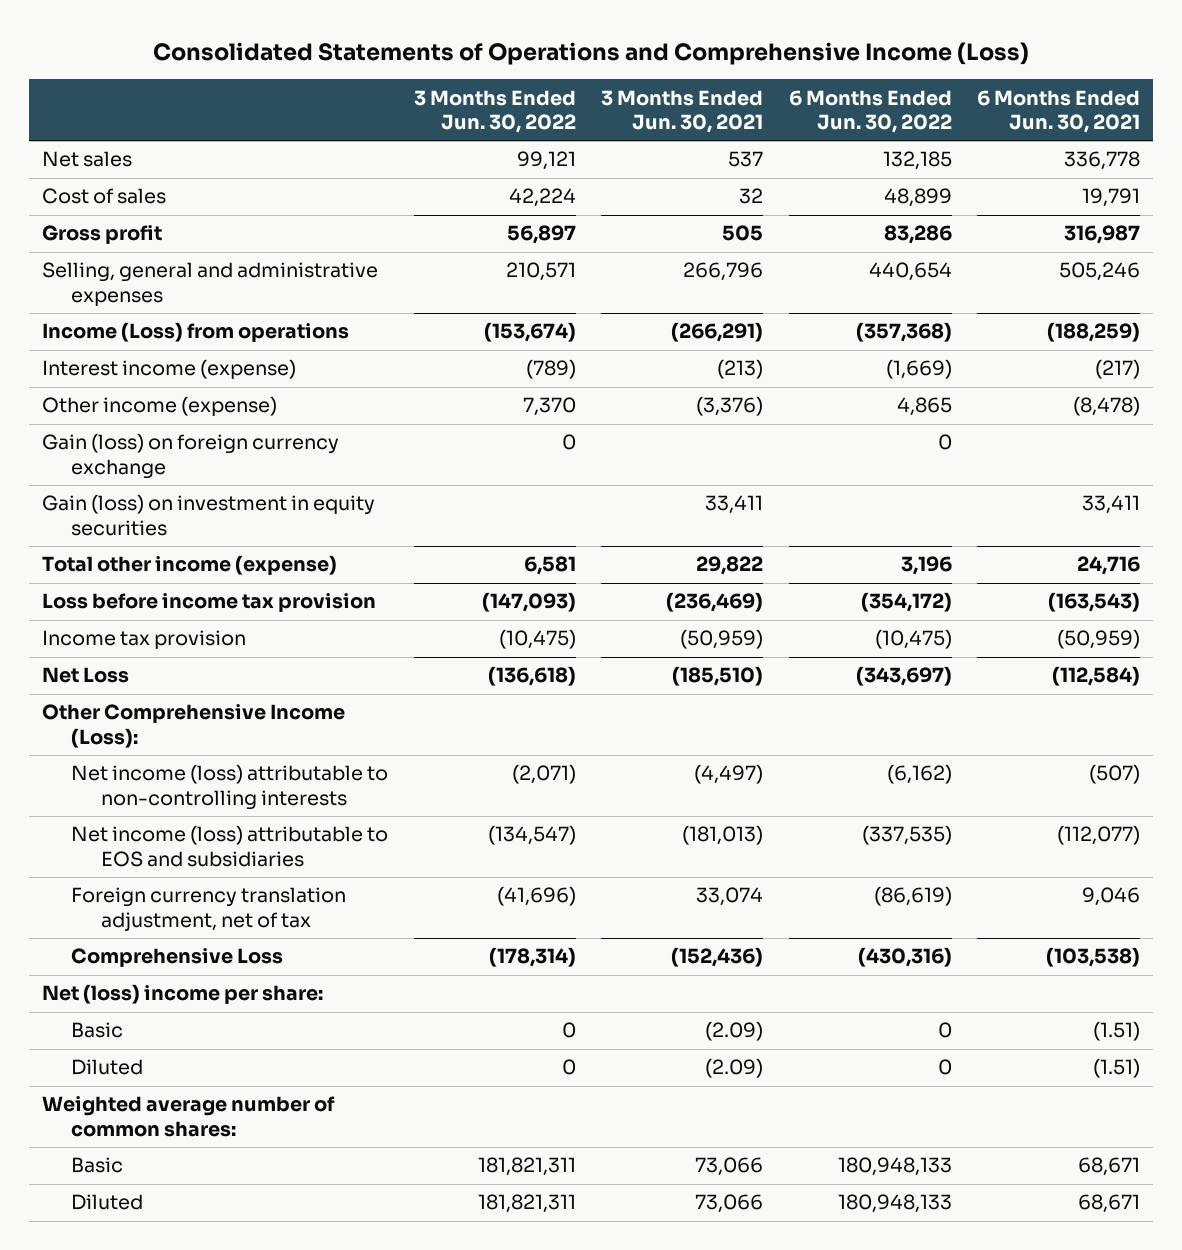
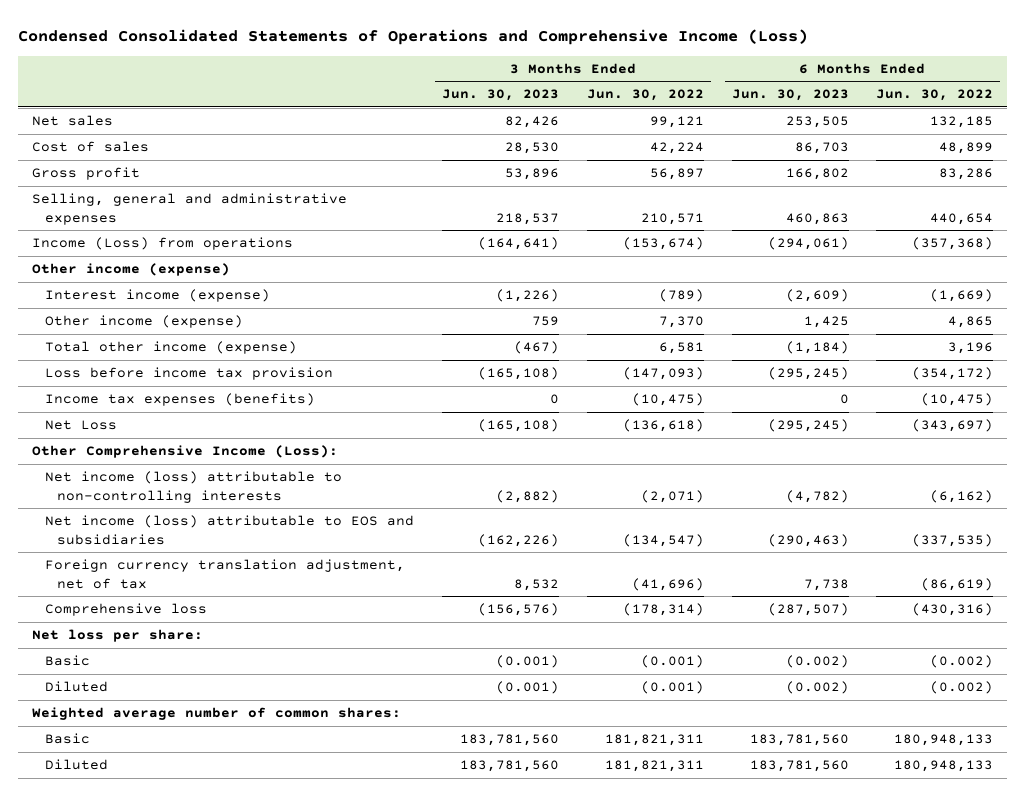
[152,41,1029,65] Consolidated Statements of Operations and Comprehensive Income (Loss) -> [18,28,809,45] Condensed Consolidated Statements of Operations and Comprehensive Income (Loss)
[601,89,764,134] 3 Months Ended Jun. 30, 2021 -> none
[976,89,1140,134] 6 Months Ended Jun. 30, 2021 -> none
none -> [441,89,559,102] Jun. 30, 2023
none -> [731,89,849,102] Jun. 30, 2023
none -> [32,263,231,277] Other income (expense)
[41,433,339,479] Gain (loss) on foreign currency exchange -> none
[41,494,375,536] Gain (loss) on investment in equity securities -> none
[41,630,246,650] Income tax provision -> [44,393,315,407] Income tax expenses (benefits)
[71,948,284,968] Comprehensive Loss -> [44,603,207,617] Comprehensive loss
[41,984,323,1005] Net (loss) income per share: -> [32,629,204,643] Net loss per share:
[561,1022,576,1039] 0 -> [640,655,704,669] (0.001)
[937,1022,952,1039] 0 -> [930,655,994,669] (0.002)
[561,1059,576,1076] 0 -> [640,681,704,695] (0.001)
[937,1059,952,1076] 0 -> [930,681,994,695] (0.002)

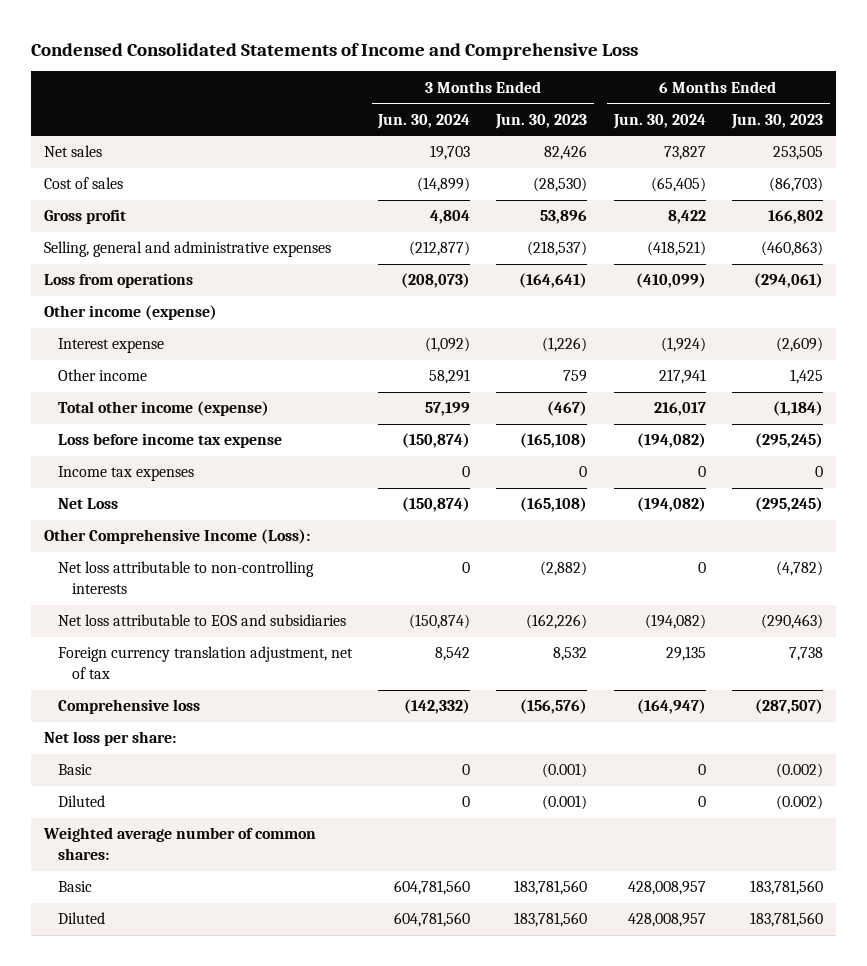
[18,28,809,45] Condensed Consolidated Statements of Operations and Comprehensive Income (Loss) -> [30,42,638,60] Condensed Consolidated Statements of Income and Comprehensive Loss
[586,89,704,102] Jun. 30, 2022 -> none
[876,89,994,102] Jun. 30, 2022 -> none
none -> [377,113,471,129] Jun. 30, 2024
none -> [612,113,706,129] Jun. 30, 2024
[504,142,559,155] 28,530 -> [533,177,588,193] (28,530)
[794,142,849,155] 86,703 -> [768,177,823,193] (86,703)
[495,212,559,225] 218,537 -> [527,241,588,257] (218,537)
[785,212,849,225] 460,863 -> [760,241,823,257] (460,863)
[32,237,294,251] Income (Loss) from operations -> [43,273,193,289] Loss from operations
[44,289,270,303] Interest income (expense) -> [57,338,164,354] Interest expense
[44,315,243,329] Other income (expense) -> [57,369,147,382] Other income
[44,367,333,381] Loss before income tax provision -> [57,433,282,449] Loss before income tax expense
[44,393,315,407] Income tax expenses (benefits) -> [57,466,194,482] Income tax expenses
[44,471,342,503] Net income (loss) attributable to non-controlling interests -> [57,561,314,595] Net loss attributable to non-controlling interests
[44,515,414,545] Net income (loss) attributable to EOS and subsidiaries -> [57,614,346,627] Net loss attributable to EOS and subsidiaries

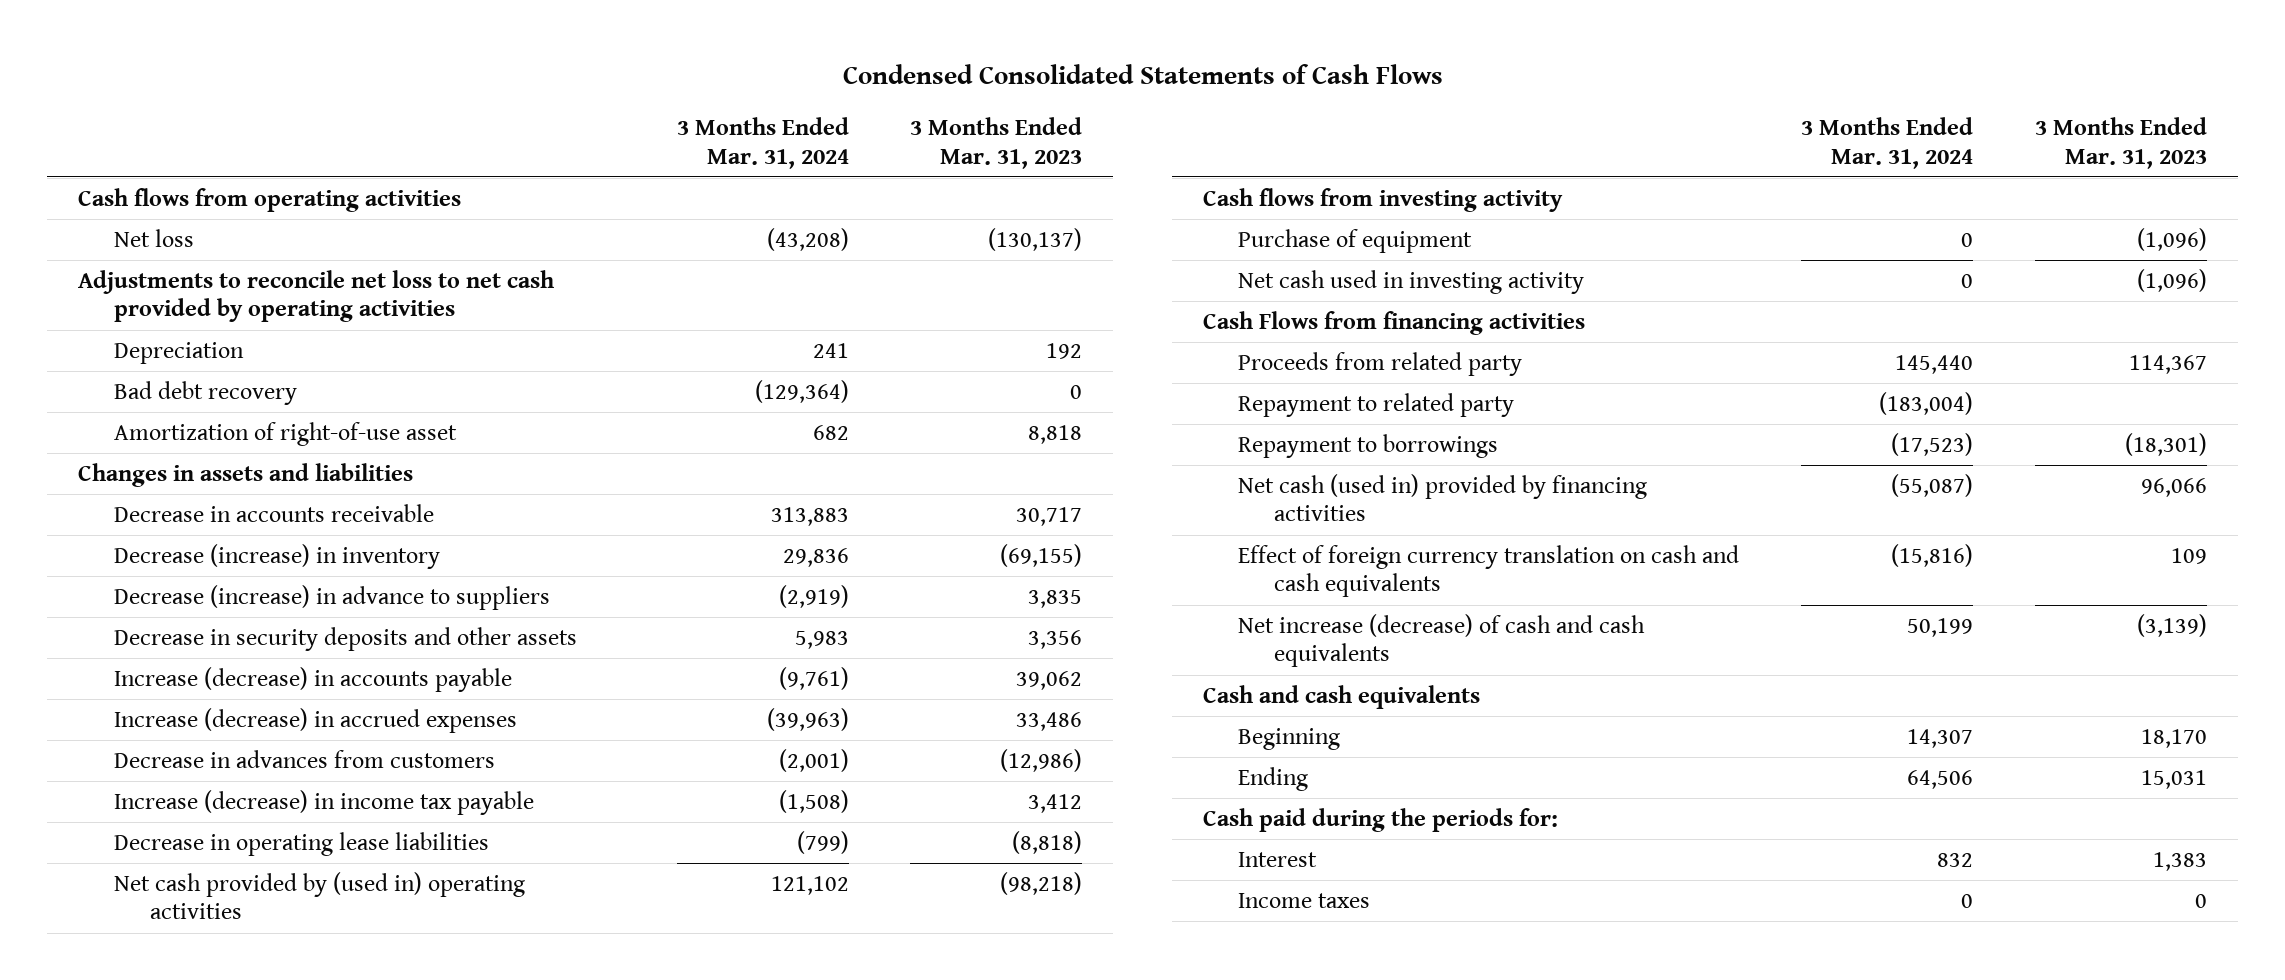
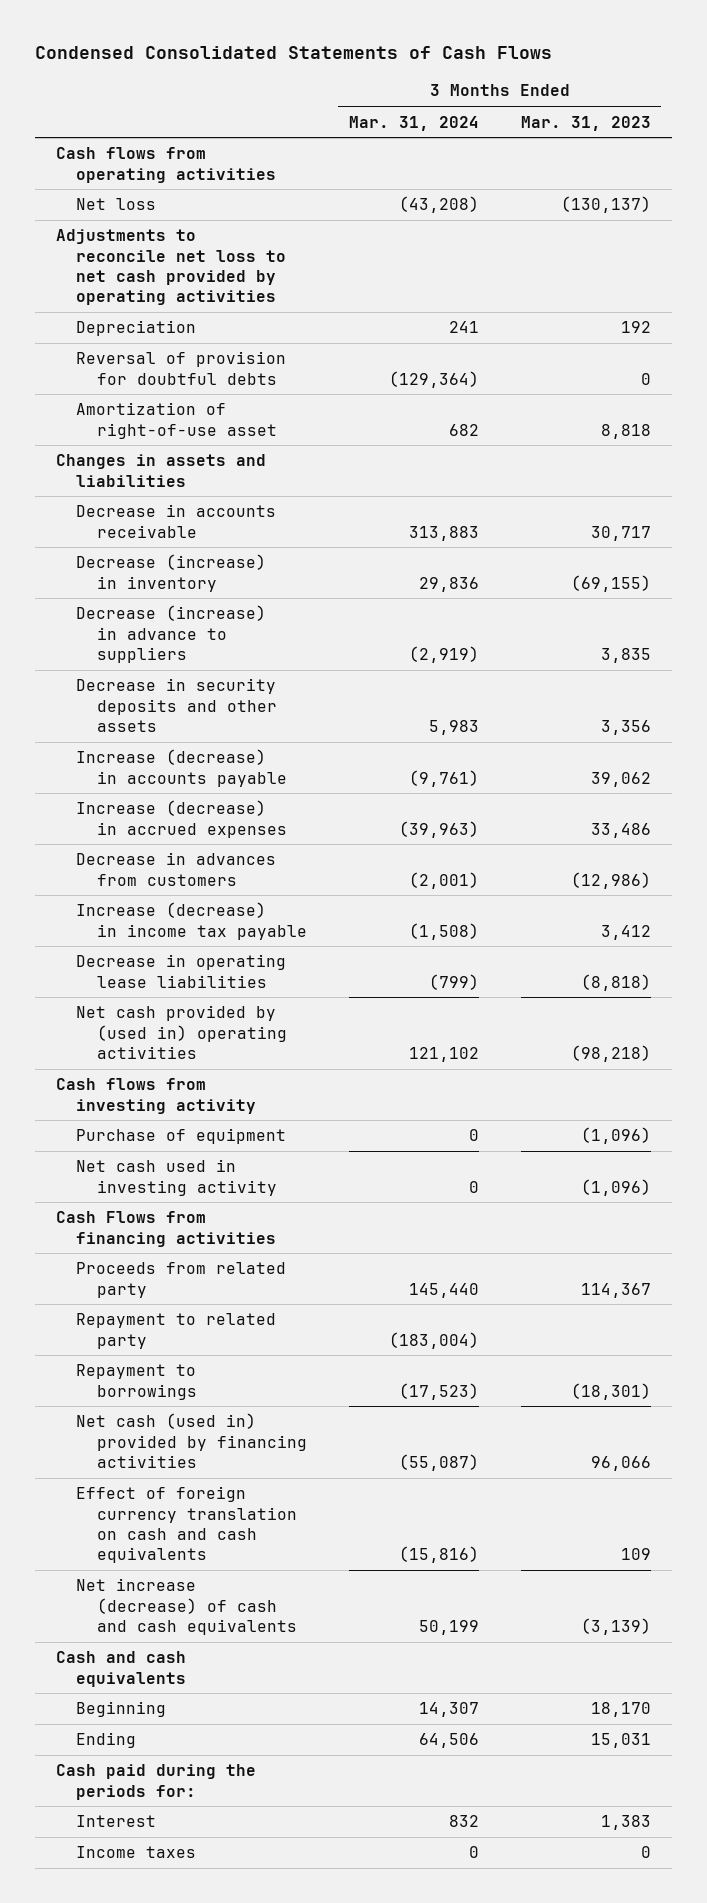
[114,380,298,405] Bad debt recovery -> [76,351,287,385] Reversal of provision for doubtful debts

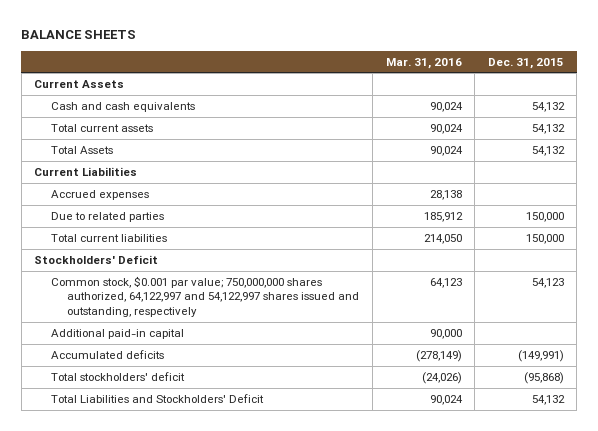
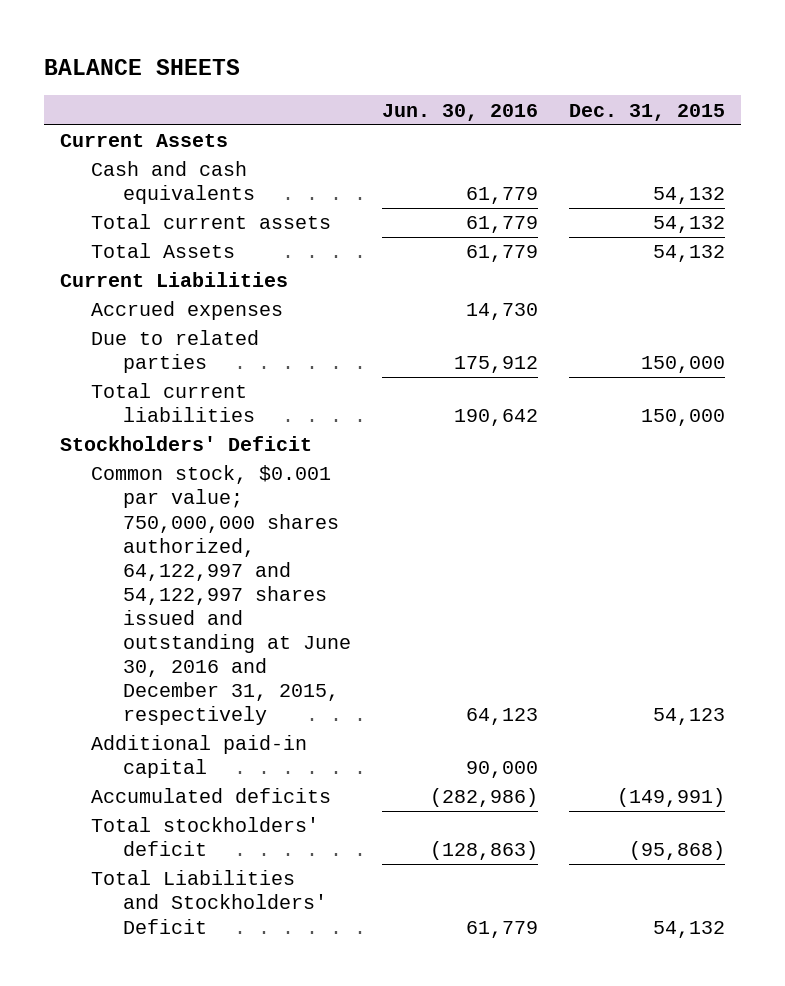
[385,57,462,69] Mar. 31, 2016 -> none
none -> [382,103,539,121] Jun. 30, 2016
[50,275,360,318] Common stock, $0.001 par value; 750,000,000 shares authorized, 64,122,997 and 54,122,997 shares issued and outstanding, respectively -> [91,465,351,726] Common stock, $0.001 par value; 750,000,000 shares authorized, 64,122,997 and 54,122,997 shares issued and outstanding at June 30, 2016 and December 31, 2015, respectively

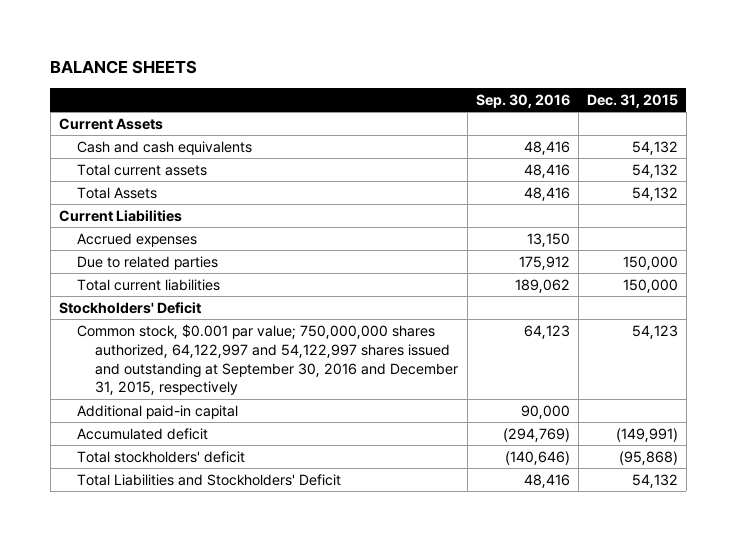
[382,103,539,121] Jun. 30, 2016 -> none
none -> [475,93,570,108] Sep. 30, 2016
[91,465,351,726] Common stock, $0.001 par value; 750,000,000 shares authorized, 64,122,997 and 54,122,997 shares issued and outstanding at June 30, 2016 and December 31, 2015, respectively -> [77,323,459,396] Common stock, $0.001 par value; 750,000,000 shares authorized, 64,122,997 and 54,122,997 shares issued and outstanding at September 30, 2016 and December 31, 2015, respectively
[91,788,332,804] Accumulated deficits -> [77,427,209,440] Accumulated deficit

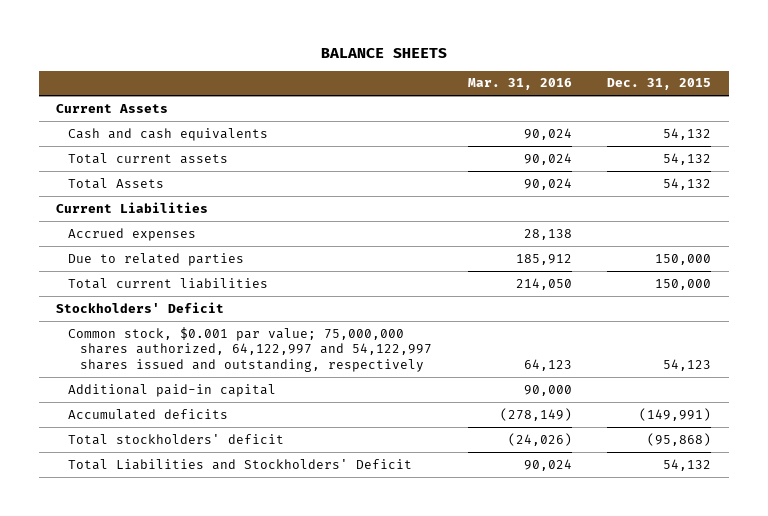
[475,93,570,108] Sep. 30, 2016 -> none
none -> [467,78,572,91] Mar. 31, 2016
[77,323,459,396] Common stock, $0.001 par value; 750,000,000 shares authorized, 64,122,997 and 54,122,997 shares issued and outstanding at September 30, 2016 and December 31, 2015, respectively -> [68,326,433,372] Common stock, $0.001 par value; 75,000,000 shares authorized, 64,122,997 and 54,122,997 shares issued and outstanding, respectively
[77,427,209,440] Accumulated deficit -> [68,408,229,420] Accumulated deficits

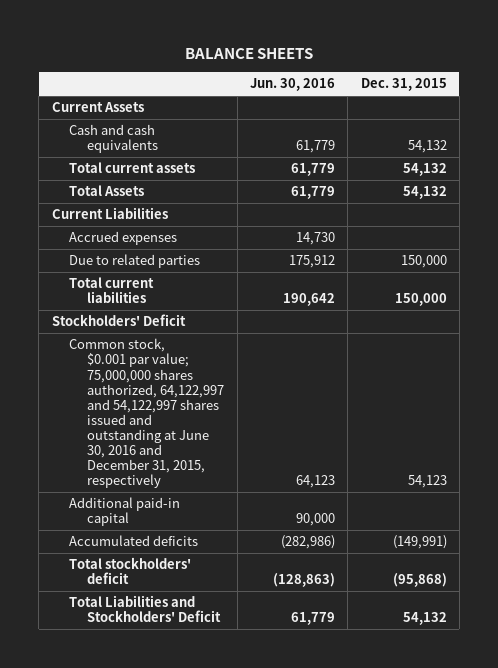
[467,78,572,91] Mar. 31, 2016 -> none
none -> [249,78,335,92] Jun. 30, 2016
[68,326,433,372] Common stock, $0.001 par value; 75,000,000 shares authorized, 64,122,997 and 54,122,997 shares issued and outstanding, respectively -> [69,338,225,489] Common stock, $0.001 par value; 75,000,000 shares authorized, 64,122,997 and 54,122,997 shares issued and outstanding at June 30, 2016 and December 31, 2015, respectively

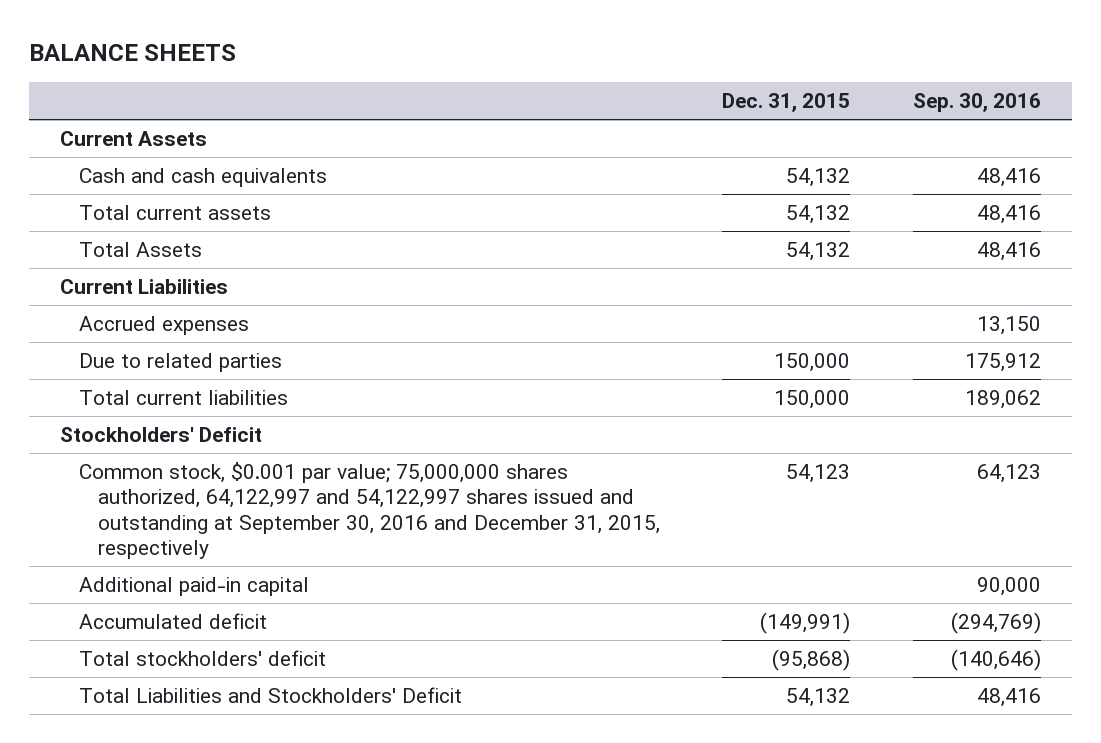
[249,78,335,92] Jun. 30, 2016 -> none
none -> [912,92,1041,112] Sep. 30, 2016
[69,338,225,489] Common stock, $0.001 par value; 75,000,000 shares authorized, 64,122,997 and 54,122,997 shares issued and outstanding at June 30, 2016 and December 31, 2015, respectively -> [78,461,660,560] Common stock, $0.001 par value; 75,000,000 shares authorized, 64,122,997 and 54,122,997 shares issued and outstanding at September 30, 2016 and December 31, 2015, respectively
[69,535,199,547] Accumulated deficits -> [78,612,267,629] Accumulated deficit

